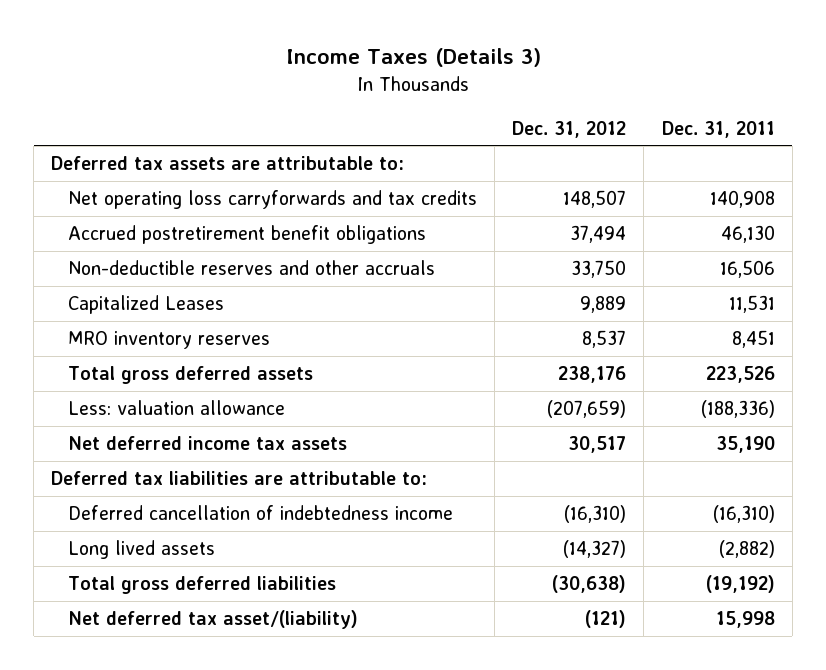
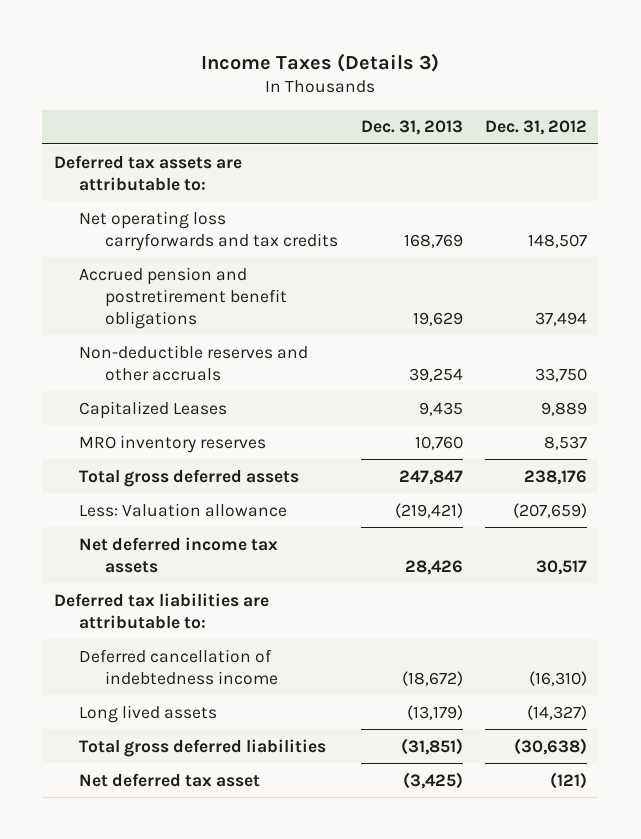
[661,120,775,138] Dec. 31, 2011 -> none
none -> [360,120,463,136] Dec. 31, 2013
[67,225,426,245] Accrued postretirement benefit obligations -> [79,266,287,329] Accrued pension and postretirement benefit obligations
[67,400,285,416] Less: valuation allowance -> [79,502,288,517] Less: Valuation allowance
[67,610,358,630] Net deferred tax asset/(liability) -> [79,772,261,787] Net deferred tax asset

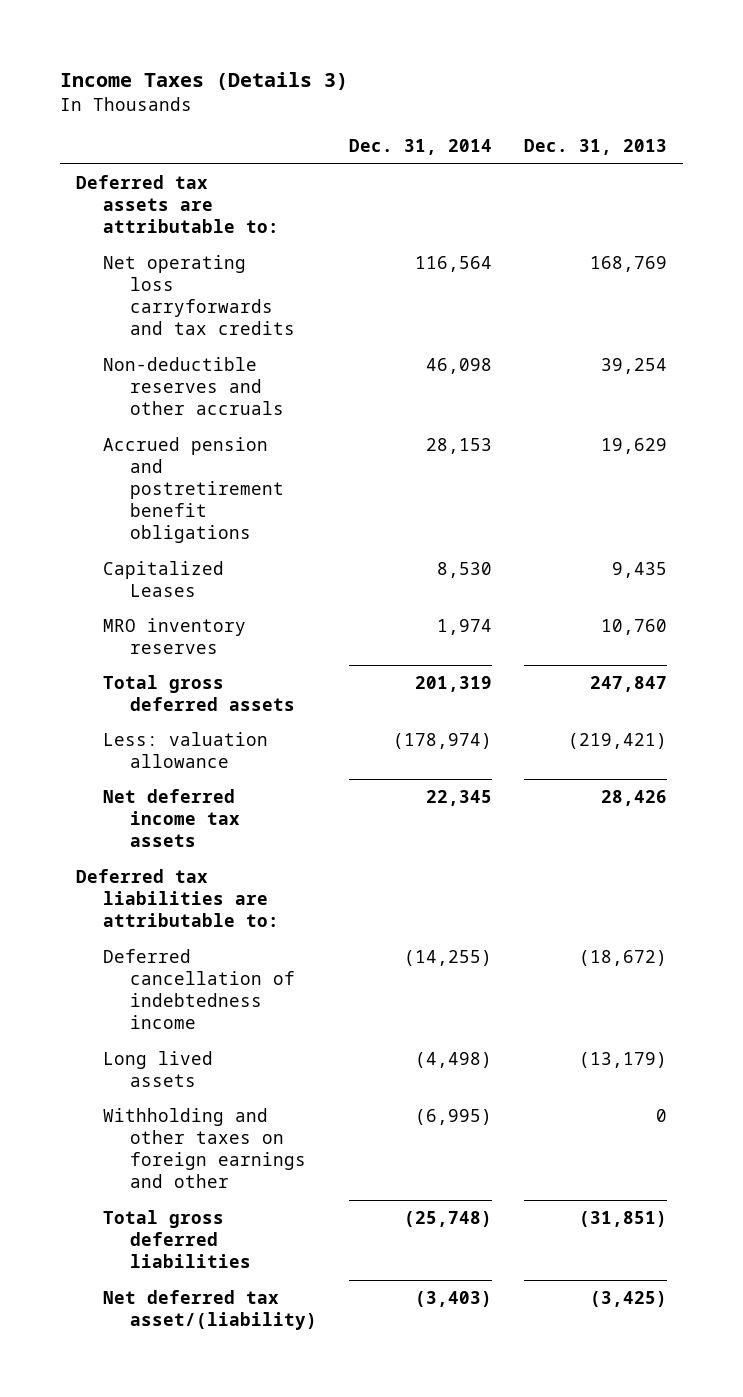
[485,120,588,136] Dec. 31, 2012 -> none
none -> [349,139,493,156] Dec. 31, 2014
[79,266,287,329] Accrued pension and postretirement benefit obligations -> [103,437,285,544] Accrued pension and postretirement benefit obligations
[79,502,288,517] Less: Valuation allowance -> [103,732,269,769] Less: valuation allowance
none -> [103,1108,307,1189] Withholding and other taxes on foreign earnings and other
[79,772,261,787] Net deferred tax asset -> [103,1290,318,1331] Net deferred tax asset/(liability)

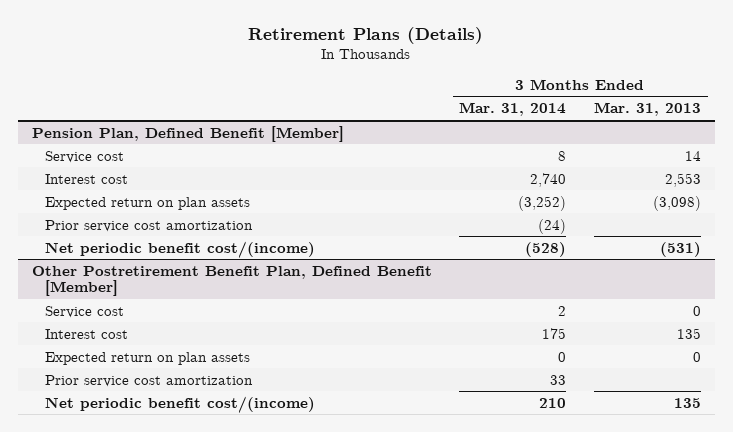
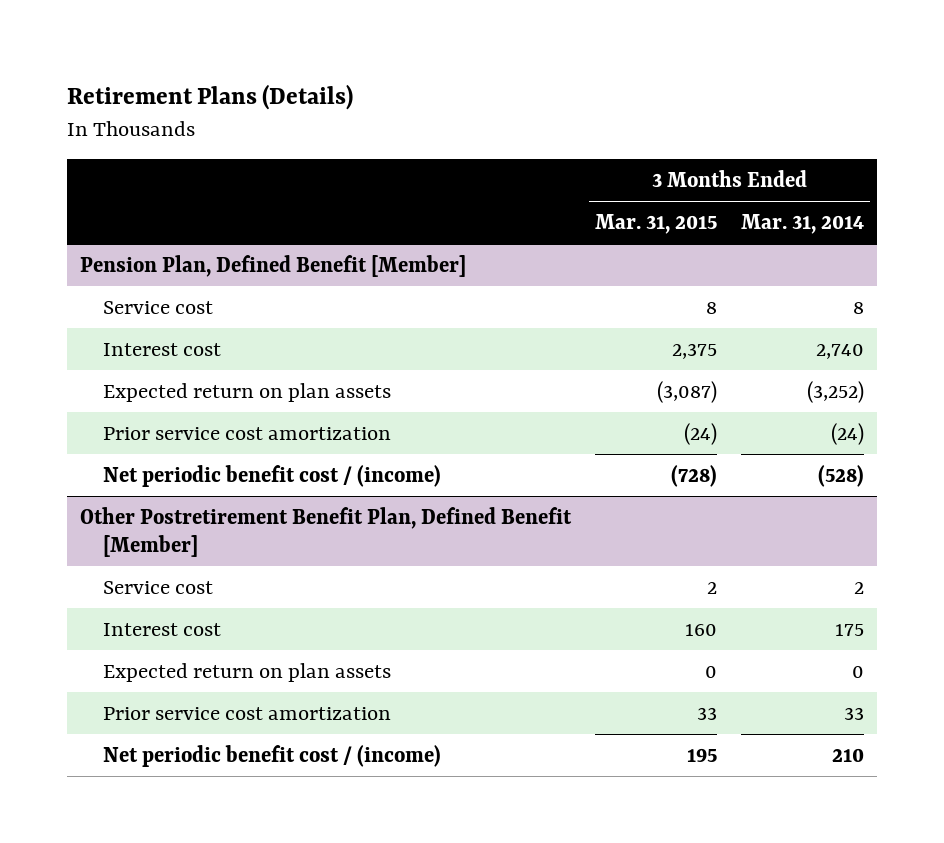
[594,102,702,117] Mar. 31, 2013 -> none
none -> [594,213,717,234] Mar. 31, 2015
[45,240,316,258] Net periodic benefit cost/(income) -> [102,464,441,487] Net periodic benefit cost / (income)
[45,395,316,413] Net periodic benefit cost/(income) -> [102,744,441,767] Net periodic benefit cost / (income)

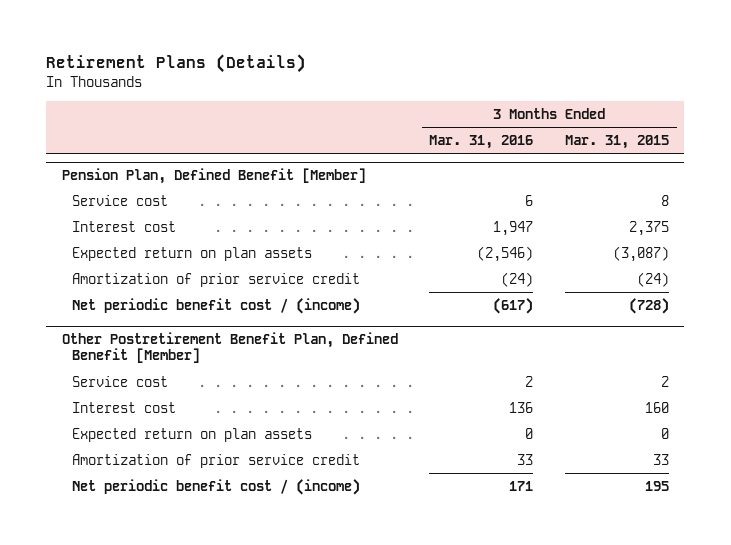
[741,213,865,234] Mar. 31, 2014 -> none
none -> [429,135,534,150] Mar. 31, 2016
[102,426,391,440] Prior service cost amortization -> [72,273,361,288] Amortization of prior service credit
[102,706,391,720] Prior service cost amortization -> [72,454,361,469] Amortization of prior service credit

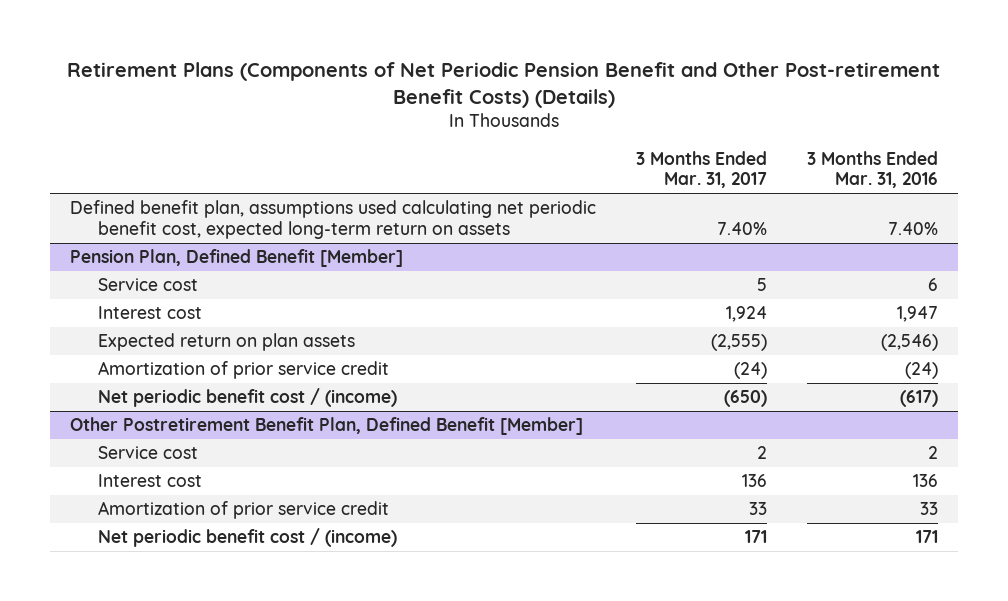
[46,53,307,73] Retirement Plans (Details) -> [67,61,941,108] Retirement Plans (Components of Net Periodic Pension Benefit and Other Post-retirement Benefit Costs) (Details)
[564,135,669,150] Mar. 31, 2015 -> none
none -> [636,150,768,189] 3 Months Ended Mar. 31, 2017
none -> [70,200,597,240] Defined benefit plan, assumptions used calculating net periodic benefit cost, expected long-term return on assets
[72,428,313,443] Expected return on plan assets -> none

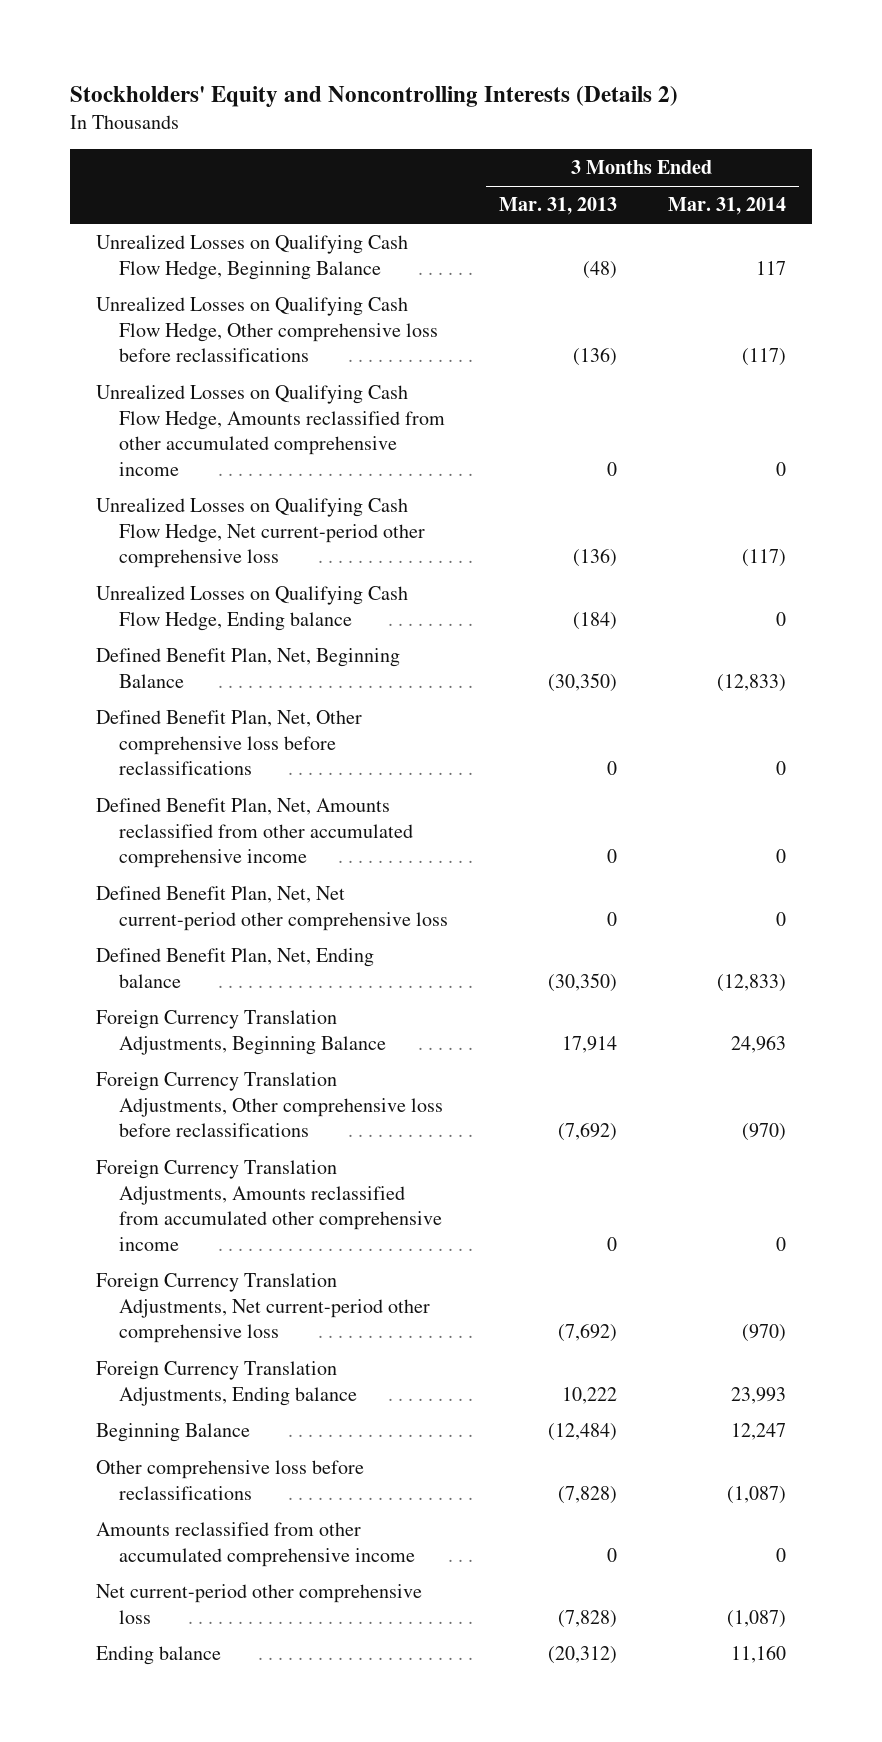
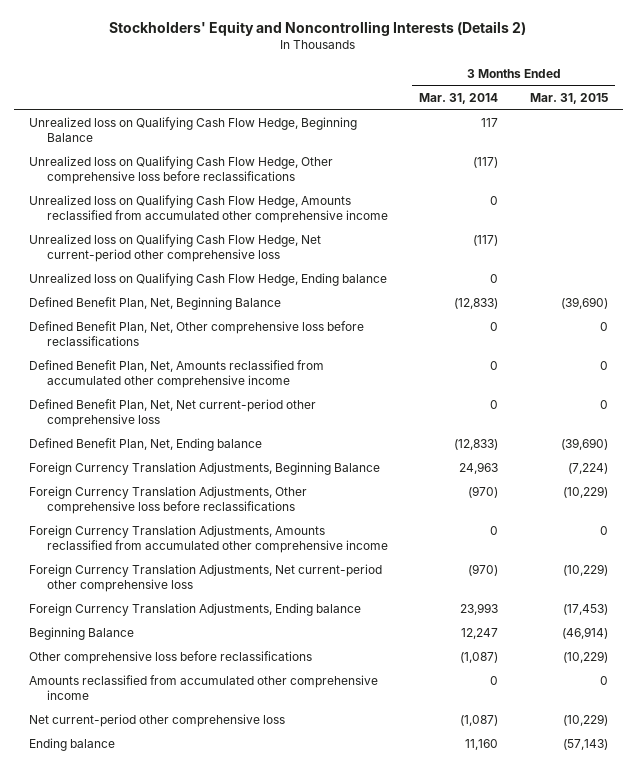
[498,197,617,216] Mar. 31, 2013 -> none
none -> [529,92,608,104] Mar. 31, 2015
[96,235,409,280] Unrealized Losses on Qualifying Cash Flow Hedge, Beginning Balance -> [29,117,358,143] Unrealized loss on Qualifying Cash Flow Hedge, Beginning Balance
[96,297,438,363] Unrealized Losses on Qualifying Cash Flow Hedge, Other comprehensive loss before reclassifications -> [29,156,334,185] Unrealized loss on Qualifying Cash Flow Hedge, Other comprehensive loss before reclassifications
[96,385,445,476] Unrealized Losses on Qualifying Cash Flow Hedge, Amounts reclassified from other accumulated comprehensive income -> [29,195,389,224] Unrealized loss on Qualifying Cash Flow Hedge, Amounts reclassified from accumulated other comprehensive income
[96,498,425,569] Unrealized Losses on Qualifying Cash Flow Hedge, Net current-period other comprehensive loss -> [29,234,322,263] Unrealized loss on Qualifying Cash Flow Hedge, Net current-period other comprehensive loss
[96,586,409,631] Unrealized Losses on Qualifying Cash Flow Hedge, Ending balance -> [29,273,388,287] Unrealized loss on Qualifying Cash Flow Hedge, Ending balance
[96,798,413,869] Defined Benefit Plan, Net, Amounts reclassified from other accumulated comprehensive income -> [29,360,325,389] Defined Benefit Plan, Net, Amounts reclassified from accumulated other comprehensive income
[96,1522,415,1567] Amounts reclassified from other accumulated comprehensive income -> [29,675,379,701] Amounts reclassified from accumulated other comprehensive income

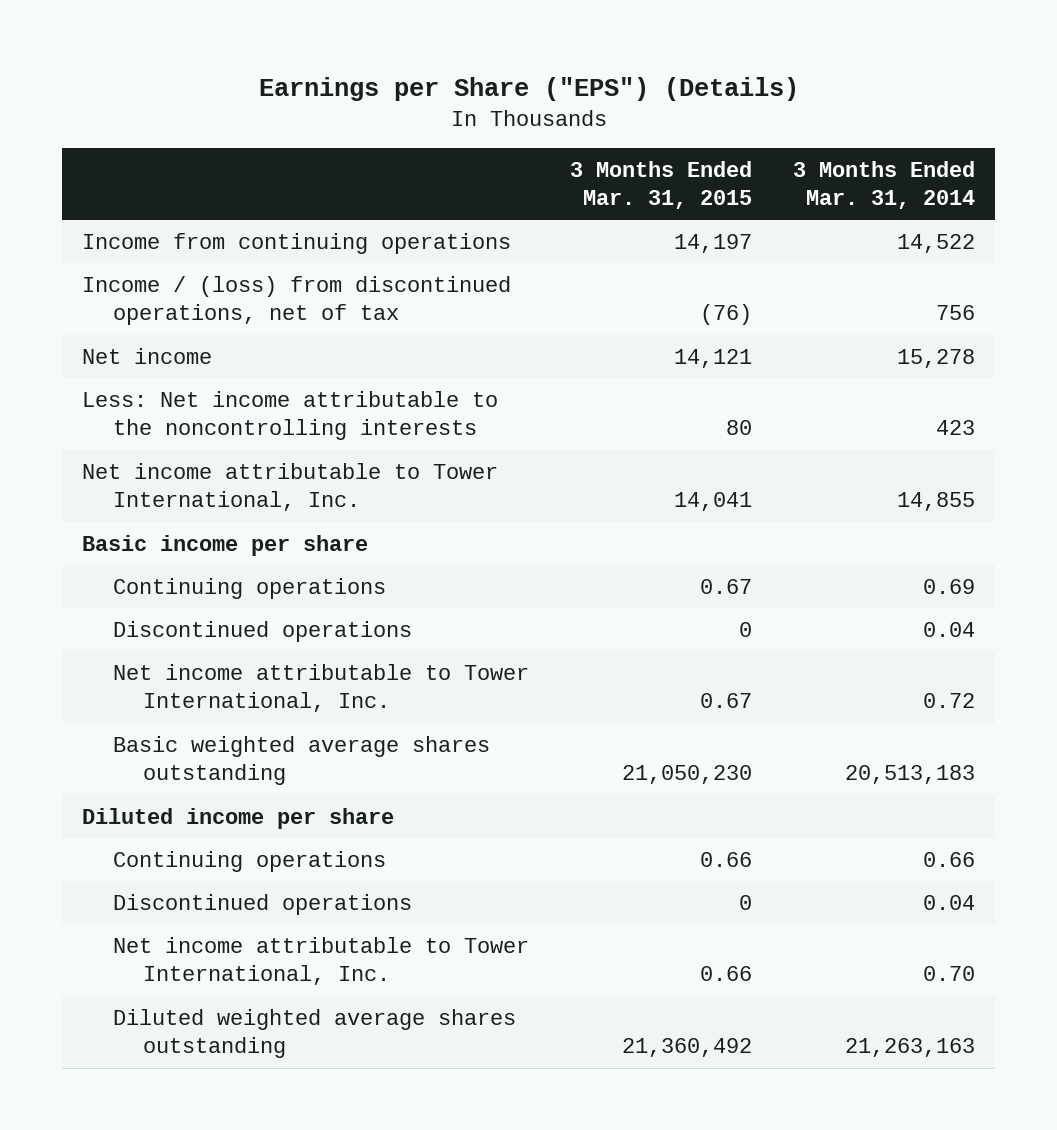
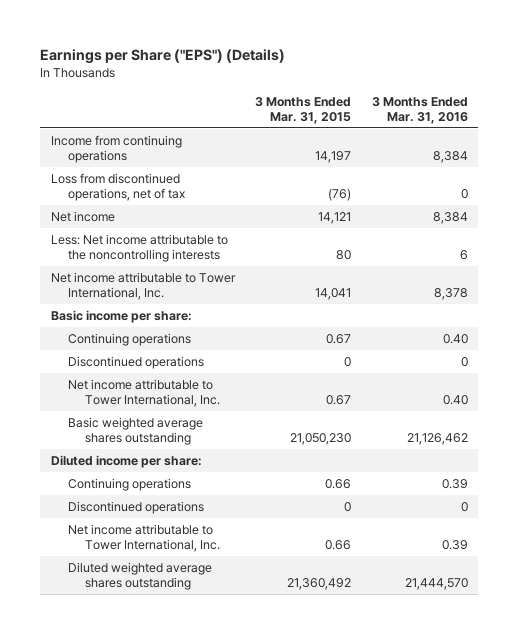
[792,160,975,210] 3 Months Ended Mar. 31, 2014 -> none
none -> [371,96,468,124] 3 Months Ended Mar. 31, 2016
[82,275,512,326] Income / (loss) from discontinued operations, net of tax -> [50,173,185,201] Loss from discontinued operations, net of tax
[82,534,369,556] Basic income per share -> [50,310,192,324] Basic income per share:
[82,807,395,829] Diluted income per share -> [50,455,202,469] Diluted income per share:

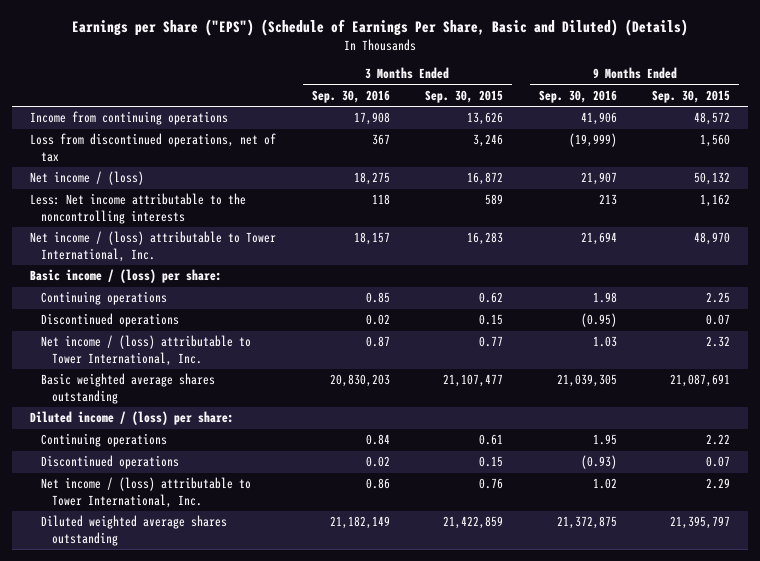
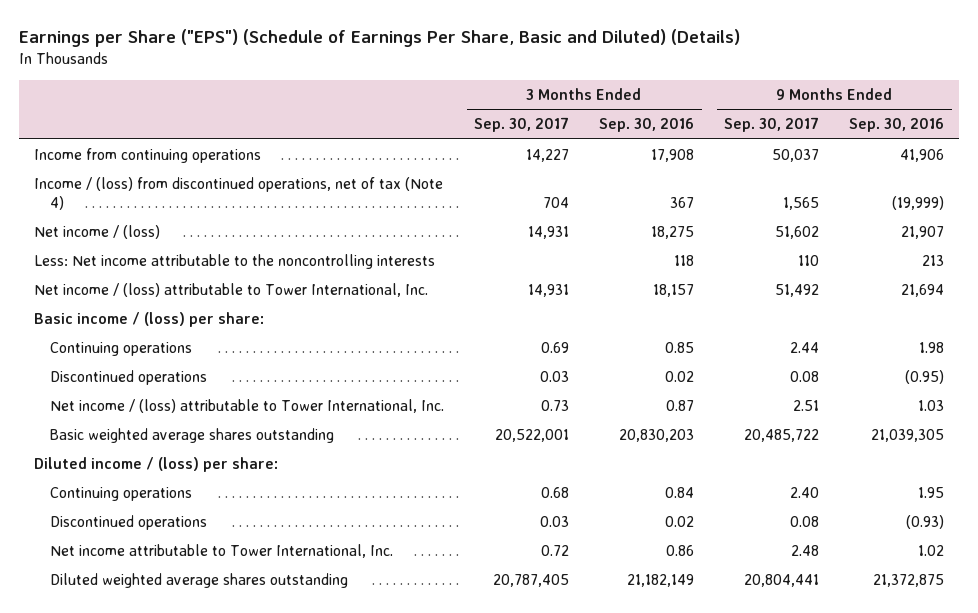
[425,89,504,103] Sep. 30, 2015 -> none
[652,89,731,103] Sep. 30, 2015 -> none
none -> [474,117,570,133] Sep. 30, 2017
none -> [724,117,820,133] Sep. 30, 2017
[30,133,277,162] Loss from discontinued operations, net of tax -> [33,177,443,210] Income / (loss) from discontinued operations, net of tax (Note 4)
[41,477,252,508] Net income / (loss) attributable to Tower International, Inc. -> [50,544,394,559] Net income attributable to Tower International, Inc.

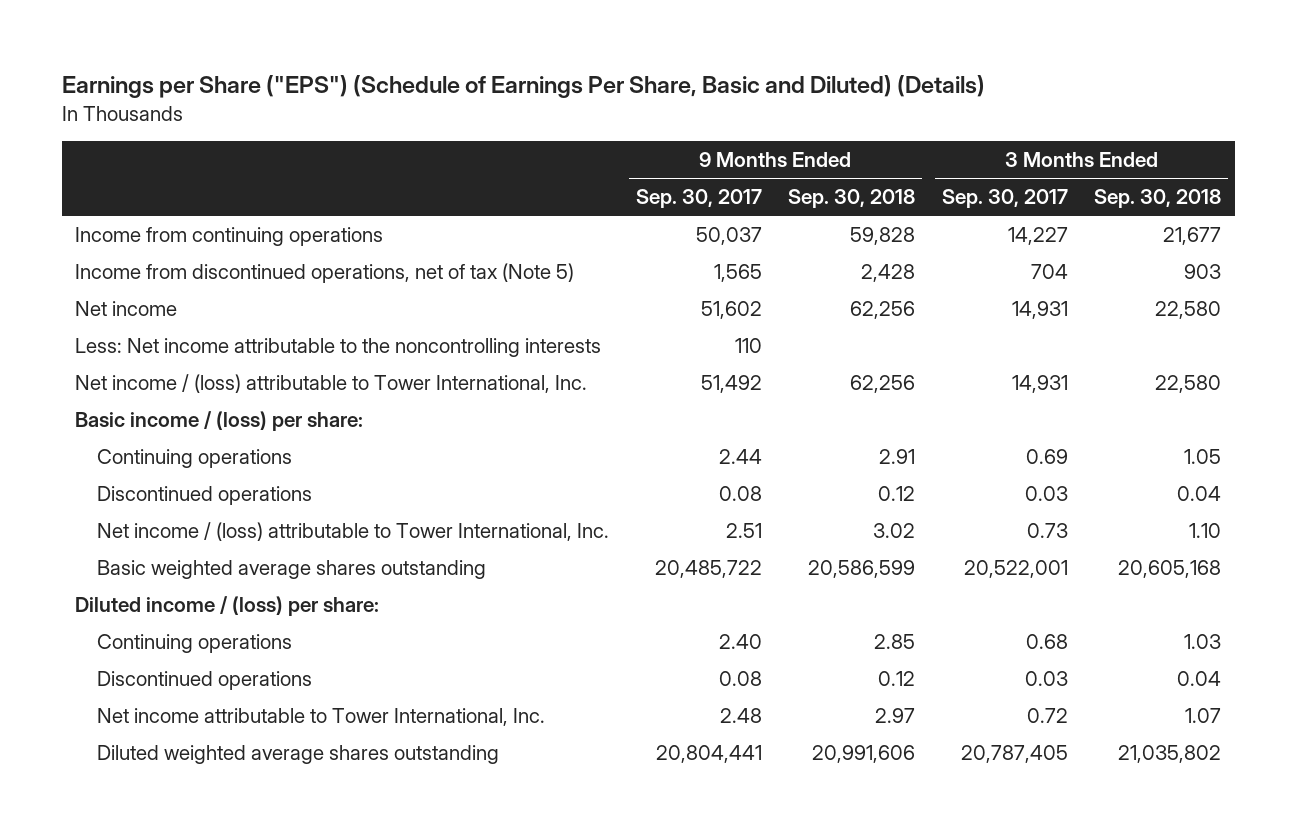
[599,118,695,133] Sep. 30, 2016 -> none
[849,118,945,133] Sep. 30, 2016 -> none
none -> [788,188,916,208] Sep. 30, 2018
none -> [1094,188,1222,208] Sep. 30, 2018
[33,177,443,210] Income / (loss) from discontinued operations, net of tax (Note 4) -> [75,262,575,283] Income from discontinued operations, net of tax (Note 5)
[33,225,160,240] Net income / (loss) -> [75,300,178,316] Net income

